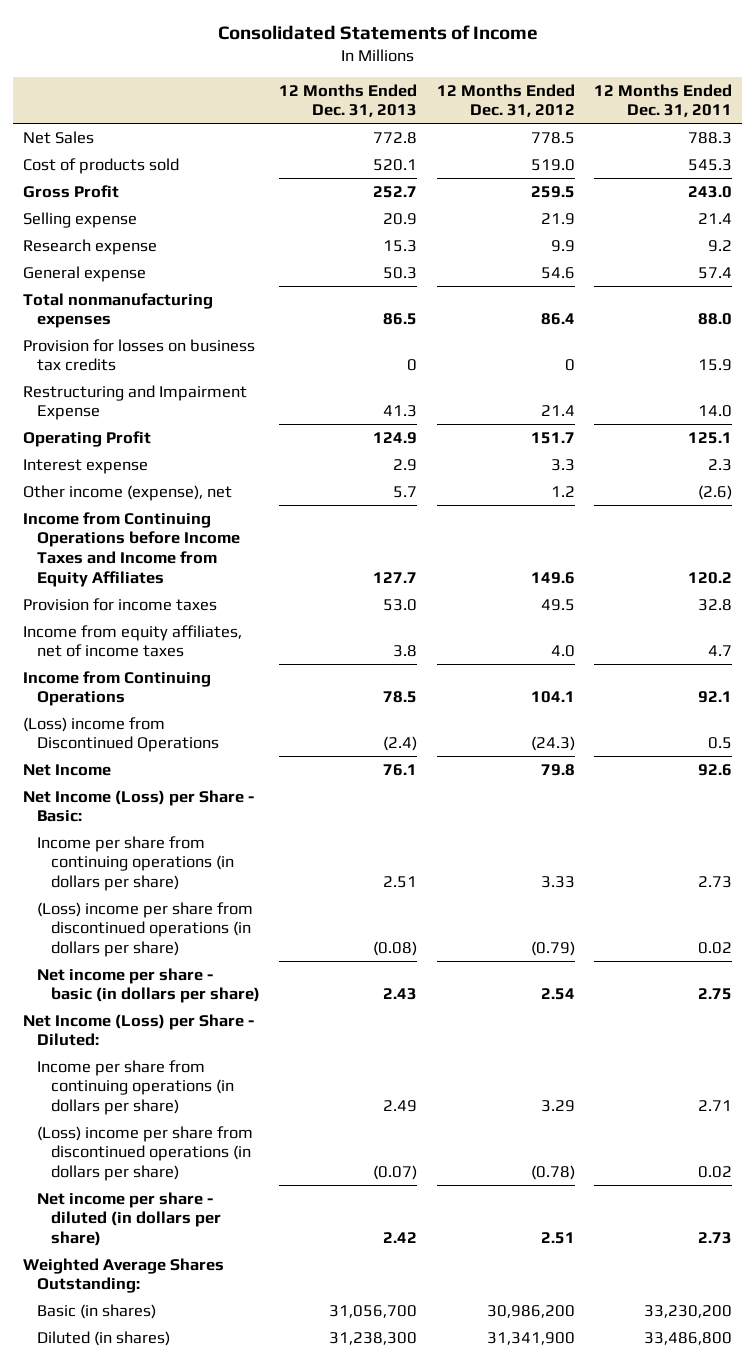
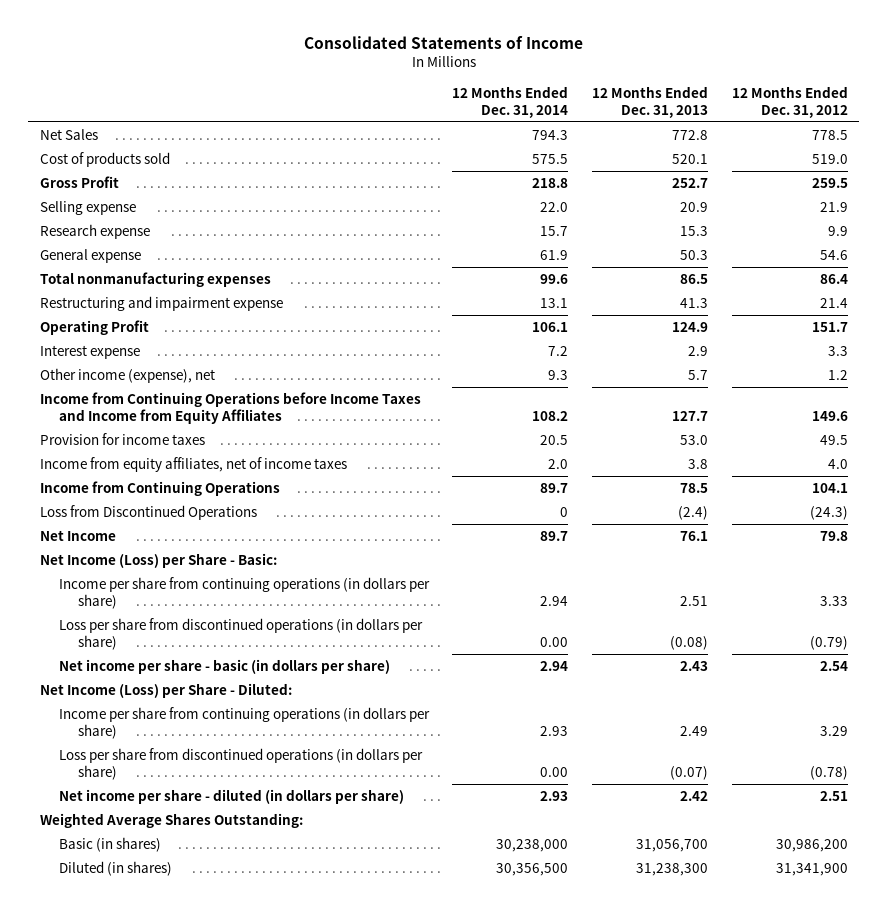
[594,83,733,118] 12 Months Ended Dec. 31, 2011 -> none
none -> [452,85,569,118] 12 Months Ended Dec. 31, 2014
[23,338,256,372] Provision for losses on business tax credits -> none
[23,384,248,421] Restructuring and Impairment Expense -> [39,295,283,311] Restructuring and impairment expense
[23,716,219,753] (Loss) income from Discontinued Operations -> [39,504,257,520] Loss from Discontinued Operations
[36,901,253,957] (Loss) income per share from discontinued operations (in dollars per share) -> [58,617,423,650] Loss per share from discontinued operations (in dollars per share)
[36,1125,253,1181] (Loss) income per share from discontinued operations (in dollars per share) -> [58,747,423,780] Loss per share from discontinued operations (in dollars per share)

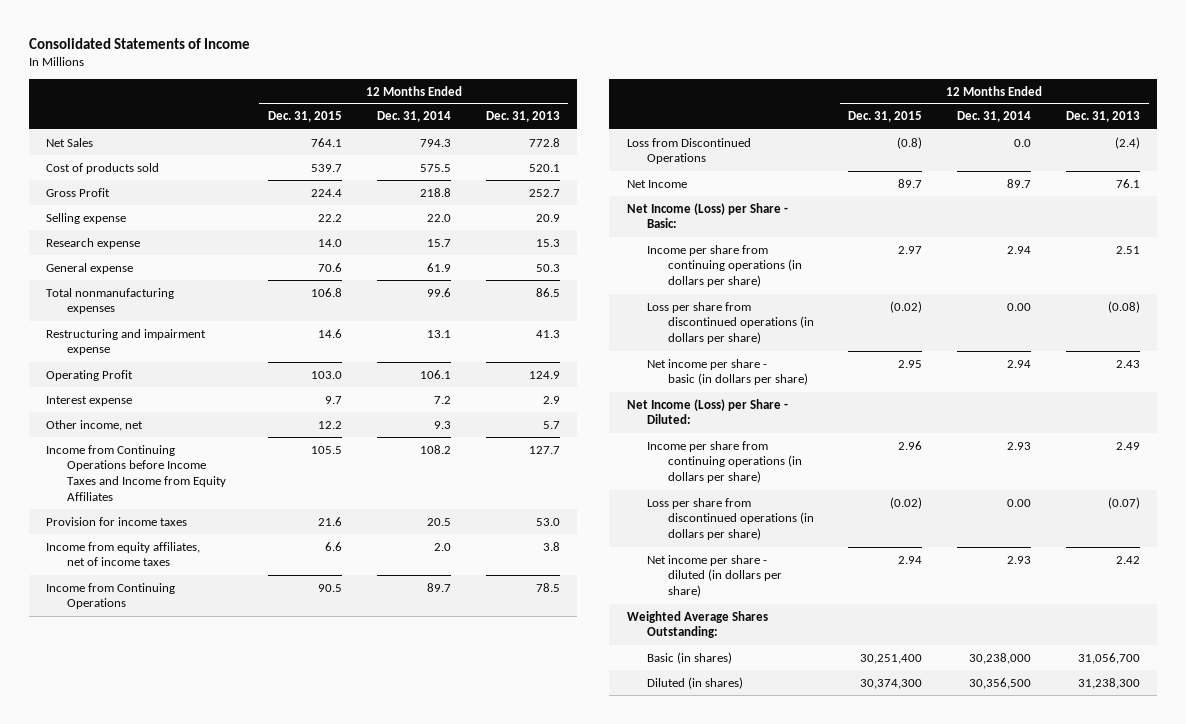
[731,85,848,118] 12 Months Ended Dec. 31, 2012 -> none
none -> [268,111,343,123] Dec. 31, 2015
[39,367,215,383] Other income (expense), net -> [46,419,144,431] Other income, net
[560,506,569,517] 0 -> [1014,138,1032,147] 0.0

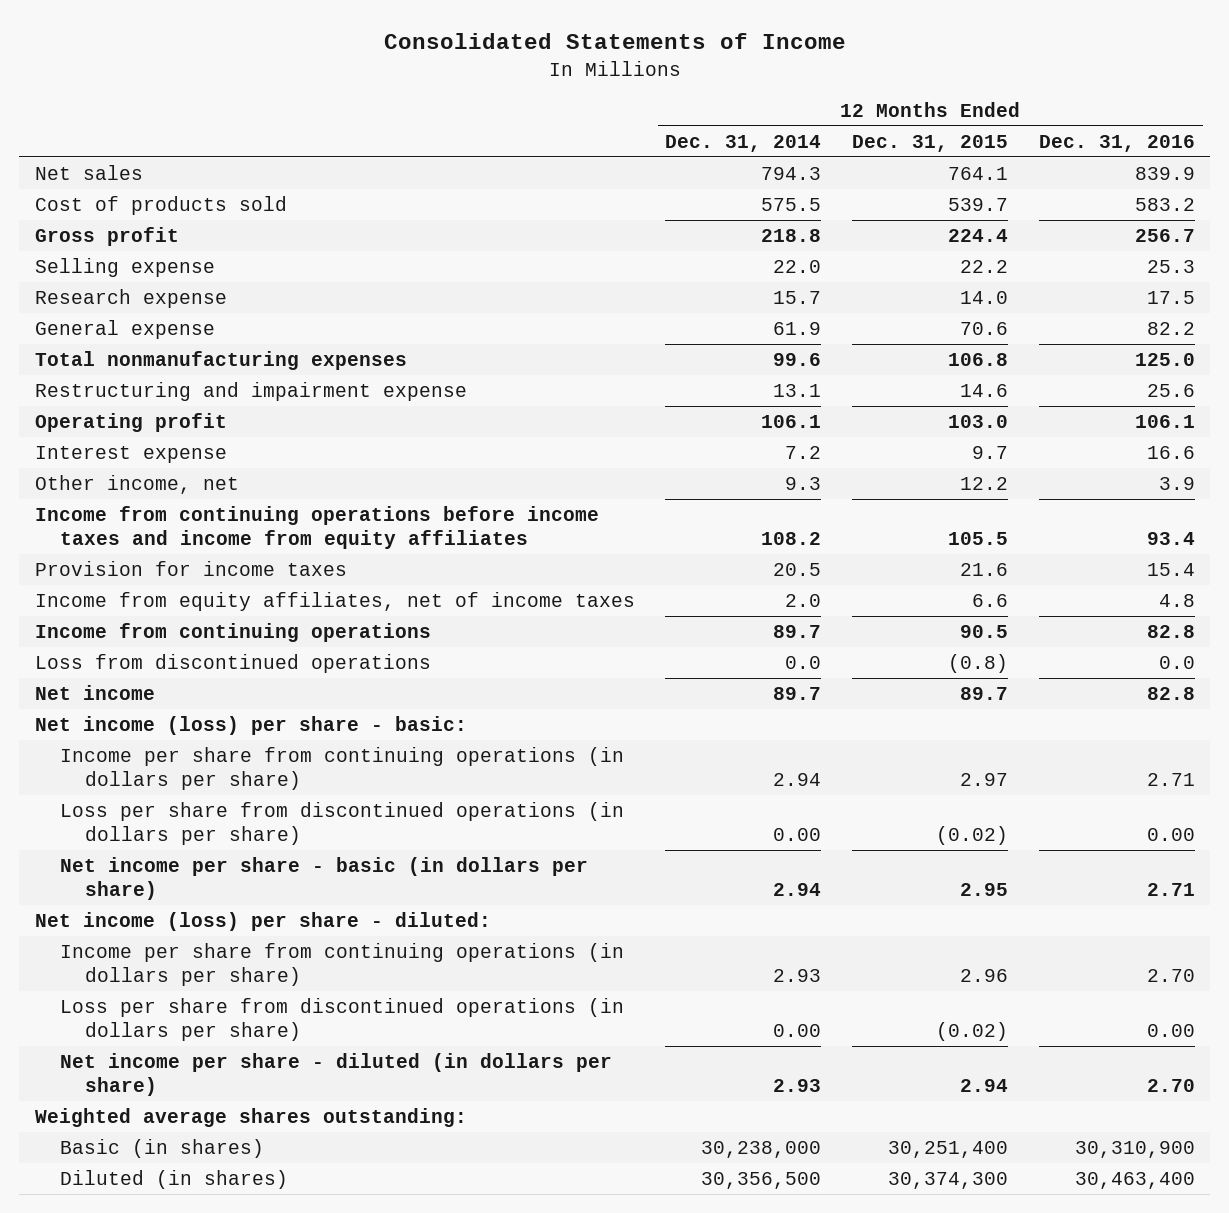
[485,111,560,123] Dec. 31, 2013 -> none
none -> [1038,134,1195,152] Dec. 31, 2016
[46,137,94,147] Net Sales -> [34,164,143,180] Net sales
[46,187,111,197] Gross Profit -> [34,226,179,246] Gross profit
[46,369,134,381] Operating Profit -> [34,412,227,432] Operating profit
[46,444,226,502] Income from Continuing Operations before Income Taxes and Income from Equity Affiliates -> [34,505,599,549] Income from continuing operations before income taxes and income from equity affiliates
[46,582,176,610] Income from Continuing Operations -> [34,622,431,642] Income from continuing operations
[626,137,751,165] Loss from Discontinued Operations -> [34,653,431,673] Loss from discontinued operations
[626,179,687,188] Net Income -> [34,684,155,700] Net income
[626,202,788,229] Net Income (Loss) per Share - Basic: -> [34,715,467,735] Net income (loss) per share - basic:
[626,398,788,425] Net Income (Loss) per Share - Diluted: -> [34,911,491,931] Net income (loss) per share - diluted:
[626,610,768,639] Weighted Average Shares Outstanding: -> [34,1107,467,1127] Weighted average shares outstanding:

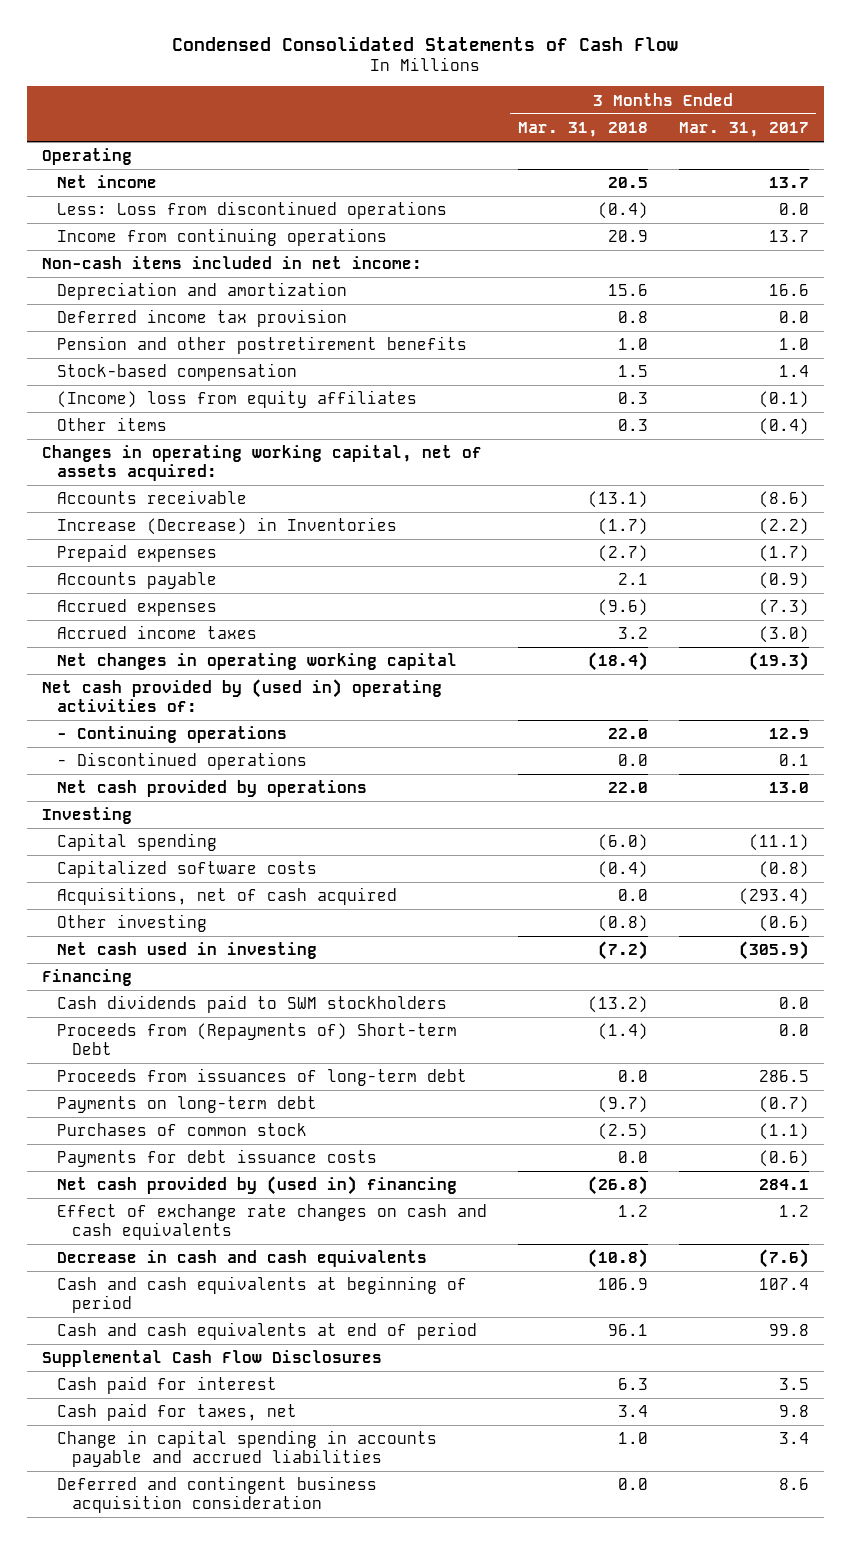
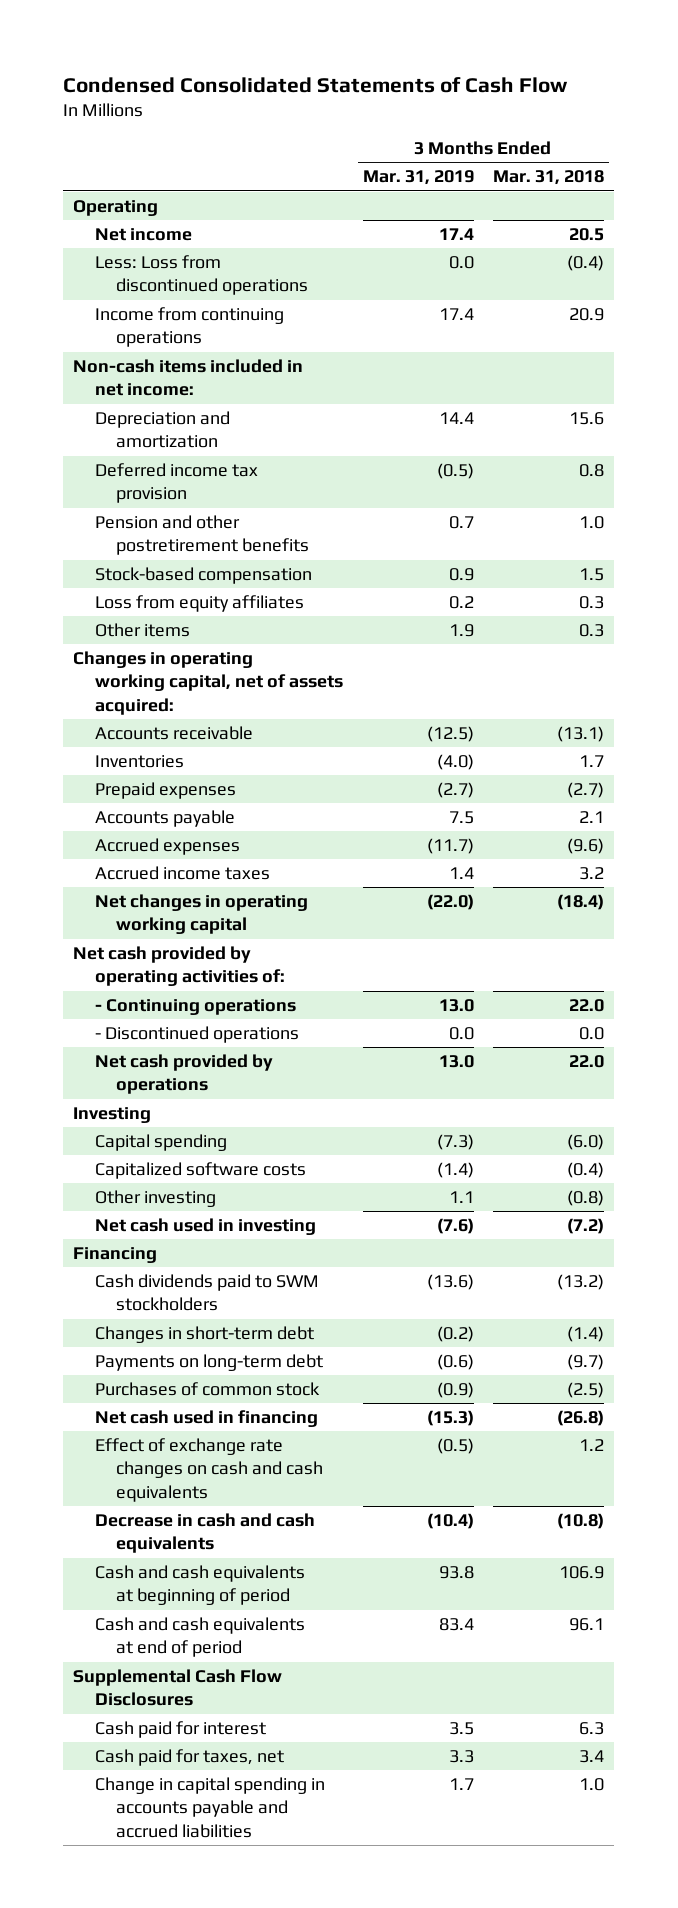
[678,122,809,138] Mar. 31, 2017 -> none
none -> [362,170,474,186] Mar. 31, 2019
[57,390,418,409] (Income) loss from equity affiliates -> [94,594,304,612] Loss from equity affiliates
[57,517,398,536] Increase (Decrease) in Inventories -> [94,754,184,768] Inventories
[597,518,648,536] (1.7) -> [579,754,605,767] 1.7
[42,679,443,712] Net cash provided by (used in) operating activities of: -> [73,945,285,987] Net cash provided by operating activities of:
[57,887,398,906] Acquisitions, net of cash acquired -> none
[57,1068,468,1087] Proceeds from issuances of long-term debt -> none
[57,1023,458,1055] Proceeds from (Repayments of) Short-term Debt -> [94,1325,314,1343] Changes in short-term debt
[57,1149,378,1168] Payments for debt issuance costs -> none
[57,1176,458,1196] Net cash provided by (used in) financing -> [94,1409,318,1427] Net cash used in financing
[57,1476,378,1513] Deferred and contingent business acquisition consideration -> none

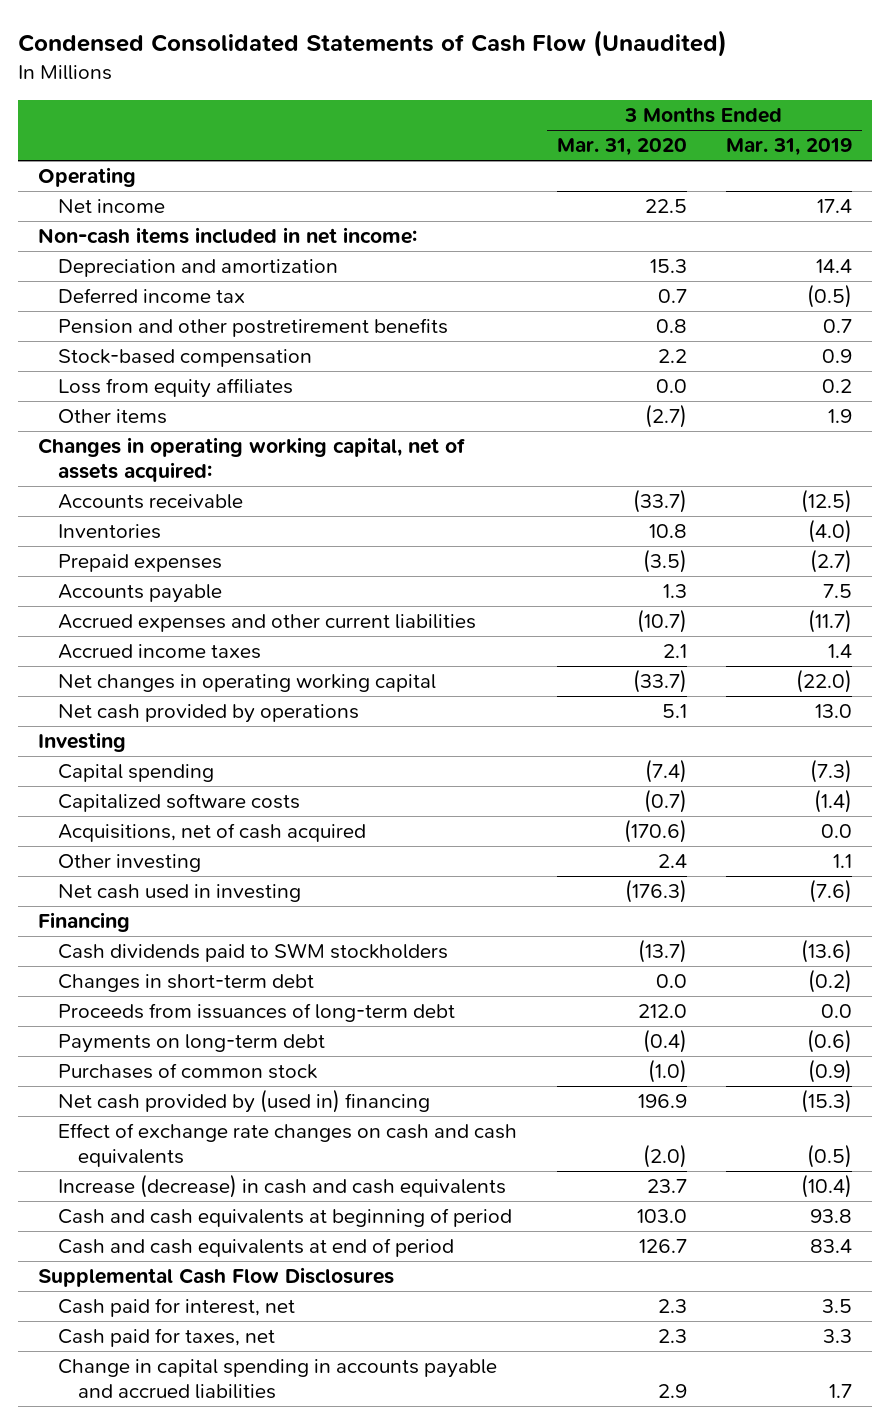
[63,76,569,93] Condensed Consolidated Statements of Cash Flow -> [18,29,728,57] Condensed Consolidated Statements of Cash Flow (Unaudited)
[493,170,605,186] Mar. 31, 2018 -> none
none -> [556,138,687,157] Mar. 31, 2020
[94,254,309,296] Less: Loss from discontinued operations -> none
[94,306,284,348] Income from continuing operations -> none
[94,462,258,504] Deferred income tax provision -> [58,288,246,304] Deferred income tax
[94,837,240,855] Accrued expenses -> [58,614,477,633] Accrued expenses and other current liabilities
[73,945,285,987] Net cash provided by operating activities of: -> none
[94,998,296,1015] - Continuing operations -> none
[94,1025,299,1043] - Discontinued operations -> none
none -> [58,823,367,843] Acquisitions, net of cash acquired
none -> [58,1003,456,1023] Proceeds from issuances of long-term debt
[94,1409,318,1427] Net cash used in financing -> [58,1089,431,1114] Net cash provided by (used in) financing
[94,1512,315,1554] Decrease in cash and cash equivalents -> [58,1174,507,1199] Increase (decrease) in cash and cash equivalents
[94,1720,266,1738] Cash paid for interest -> [58,1298,296,1318] Cash paid for interest, net

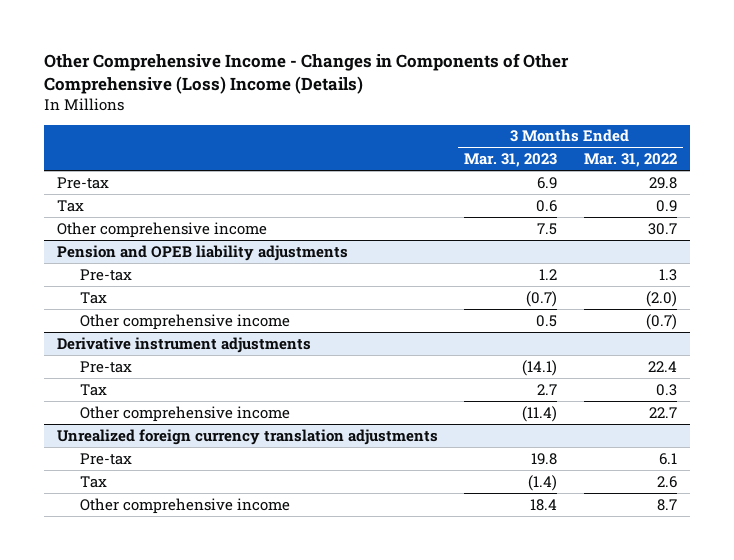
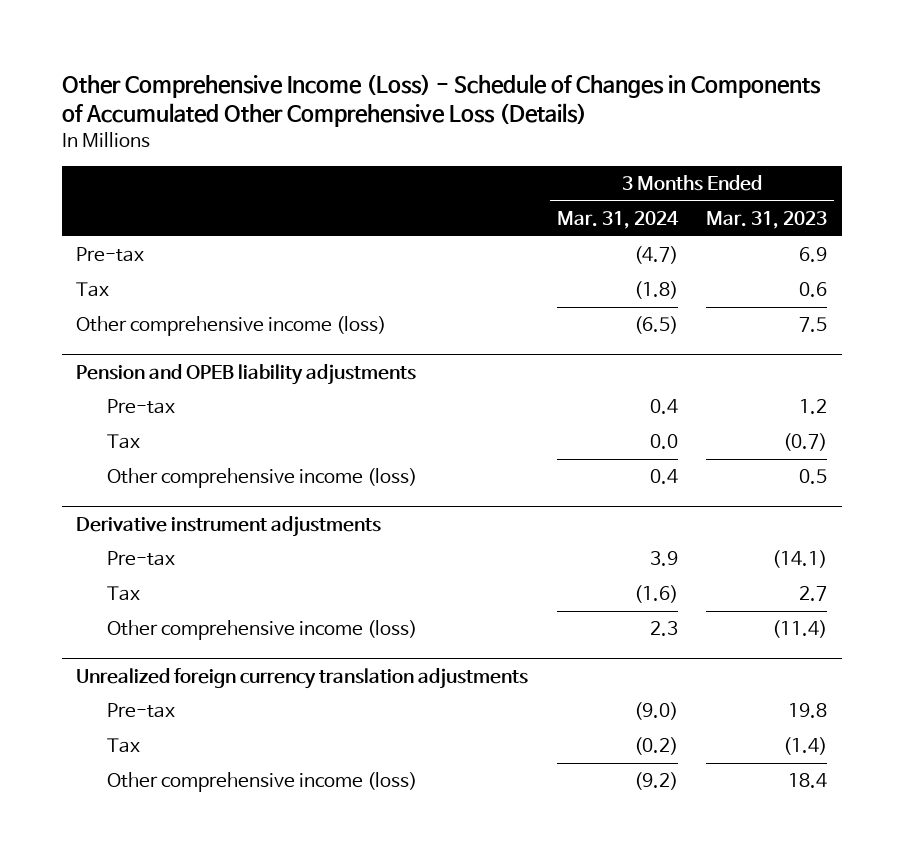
[43,52,569,94] Other Comprehensive Income - Changes in Components of Other Comprehensive (Loss) Income (Details) -> [61,73,821,128] Other Comprehensive Income (Loss) - Schedule of Changes in Components of Accumulated Other Comprehensive Loss (Details)
[583,153,677,168] Mar. 31, 2022 -> none
none -> [556,211,679,230] Mar. 31, 2024
[57,221,268,238] Other comprehensive income -> [76,316,387,337] Other comprehensive income (loss)
[80,313,291,330] Other comprehensive income -> [106,468,417,489] Other comprehensive income (loss)
[80,405,291,422] Other comprehensive income -> [106,620,417,641] Other comprehensive income (loss)
[80,497,291,514] Other comprehensive income -> [106,772,417,793] Other comprehensive income (loss)

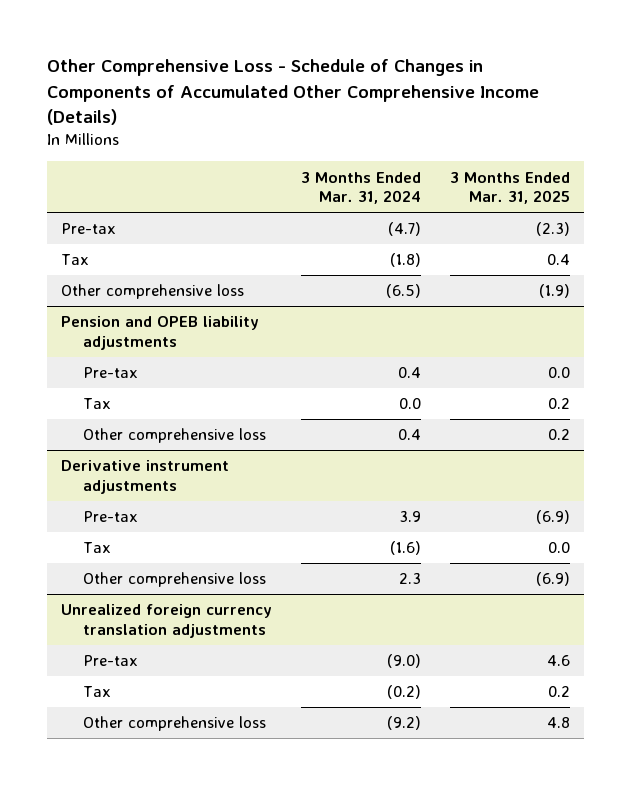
[61,73,821,128] Other Comprehensive Income (Loss) - Schedule of Changes in Components of Accumulated Other Comprehensive Loss (Details) -> [47,59,540,125] Other Comprehensive Loss - Schedule of Changes in Components of Accumulated Other Comprehensive Income (Details)
[706,211,828,230] Mar. 31, 2023 -> none
none -> [450,171,571,205] 3 Months Ended Mar. 31, 2025
[76,316,387,337] Other comprehensive income (loss) -> [61,284,245,300] Other comprehensive loss
[106,468,417,489] Other comprehensive income (loss) -> [83,428,267,444] Other comprehensive loss
[106,620,417,641] Other comprehensive income (loss) -> [83,572,267,588] Other comprehensive loss
[106,772,417,793] Other comprehensive income (loss) -> [83,716,267,732] Other comprehensive loss

